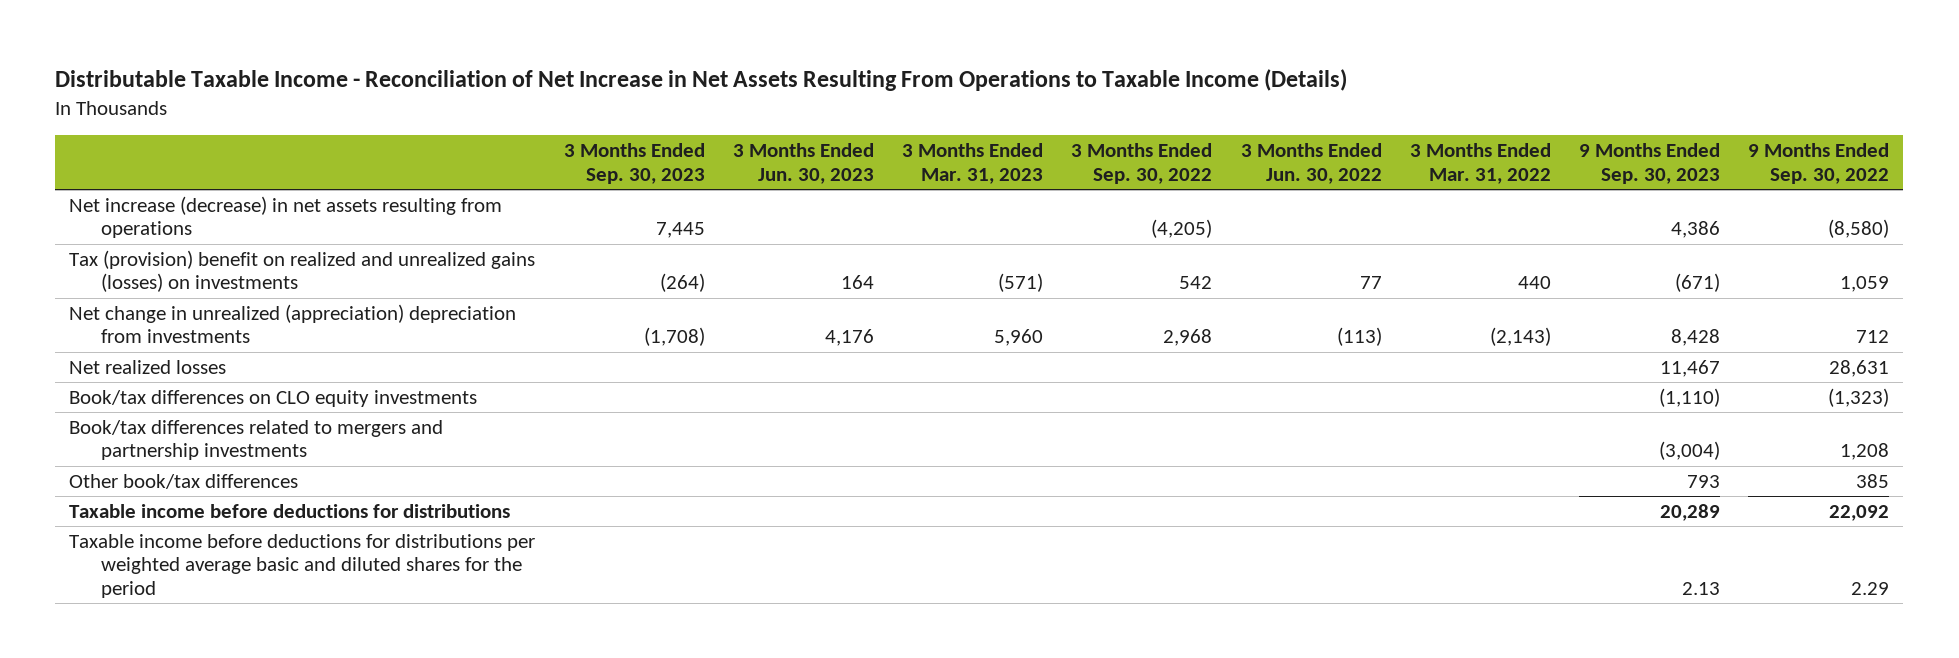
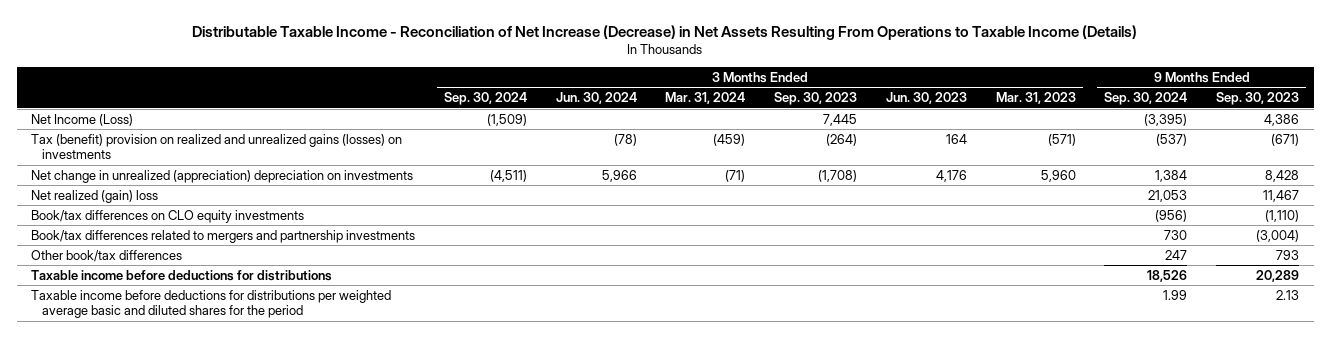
[55,69,1348,92] Distributable Taxable Income - Reconciliation of Net Increase in Net Assets Resulting From Operations to Taxable Income (Details) -> [192,24,1138,40] Distributable Taxable Income - Reconciliation of Net Increase (Decrease) in Net Assets Resulting From Operations to Taxable Income (Details)
[1071,143,1213,184] 3 Months Ended Sep. 30, 2022 -> none
[1240,143,1382,184] 3 Months Ended Jun. 30, 2022 -> none
[1409,143,1551,184] 3 Months Ended Mar. 31, 2022 -> none
[1748,143,1890,184] 9 Months Ended Sep. 30, 2022 -> none
none -> [443,92,527,106] Sep. 30, 2024
none -> [555,92,637,105] Jun. 30, 2024
none -> [665,92,746,105] Mar. 31, 2024
none -> [1104,92,1188,106] Sep. 30, 2024
[69,195,503,239] Net increase (decrease) in net assets resulting from operations -> [31,113,134,126] Net Income (Loss)
[69,249,536,293] Tax (provision) benefit on realized and unrealized gains (losses) on investments -> [31,133,403,160] Tax (benefit) provision on realized and unrealized gains (losses) on investments
[69,303,517,344] Net change in unrealized (appreciation) depreciation from investments -> [31,169,414,183] Net change in unrealized (appreciation) depreciation on investments
[69,359,227,374] Net realized losses -> [31,189,159,203] Net realized (gain) loss

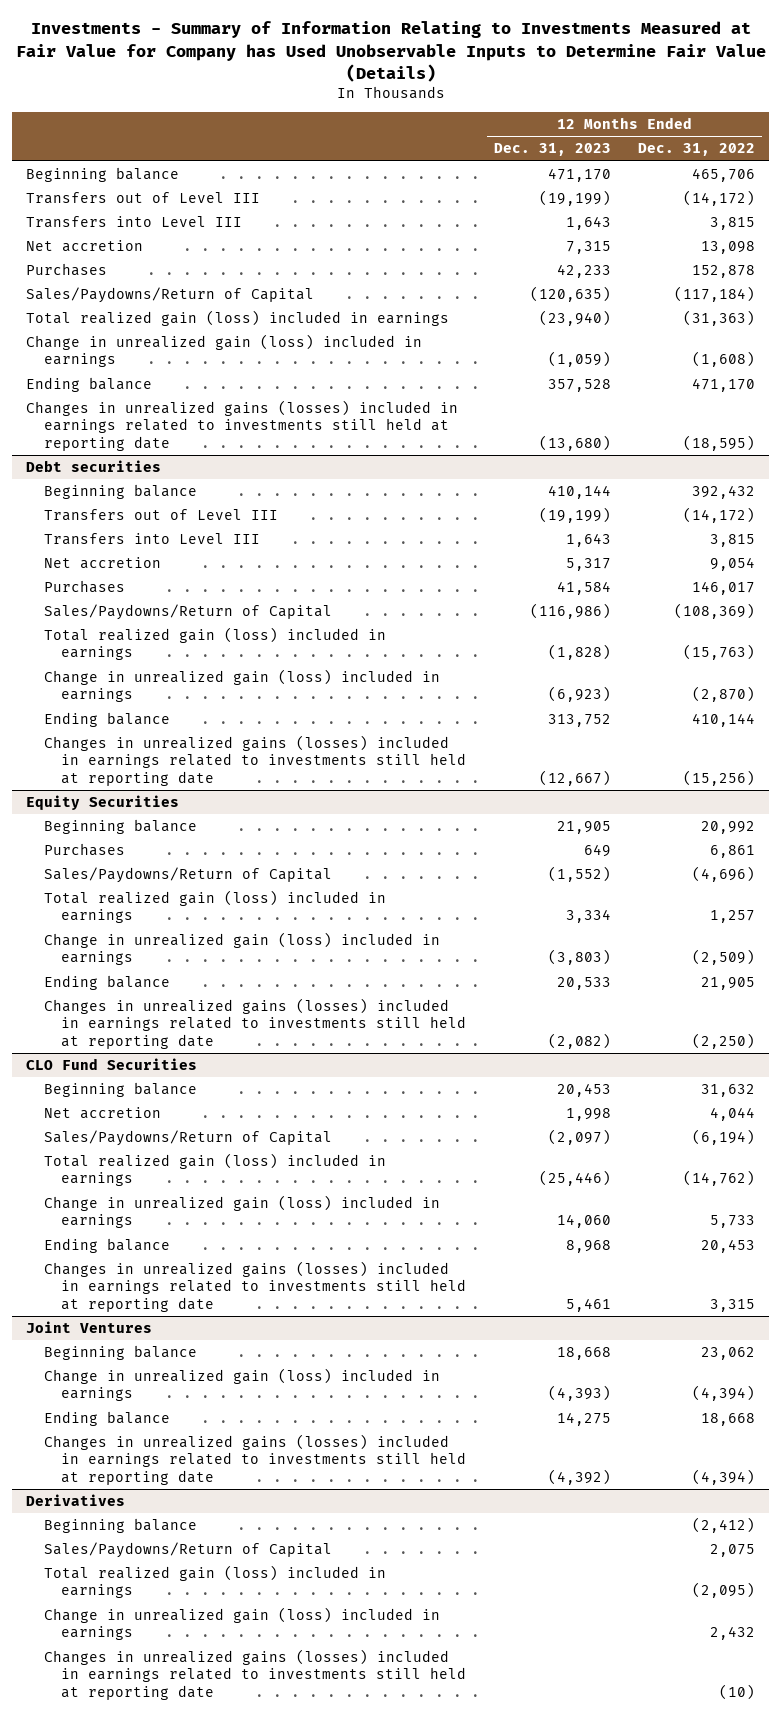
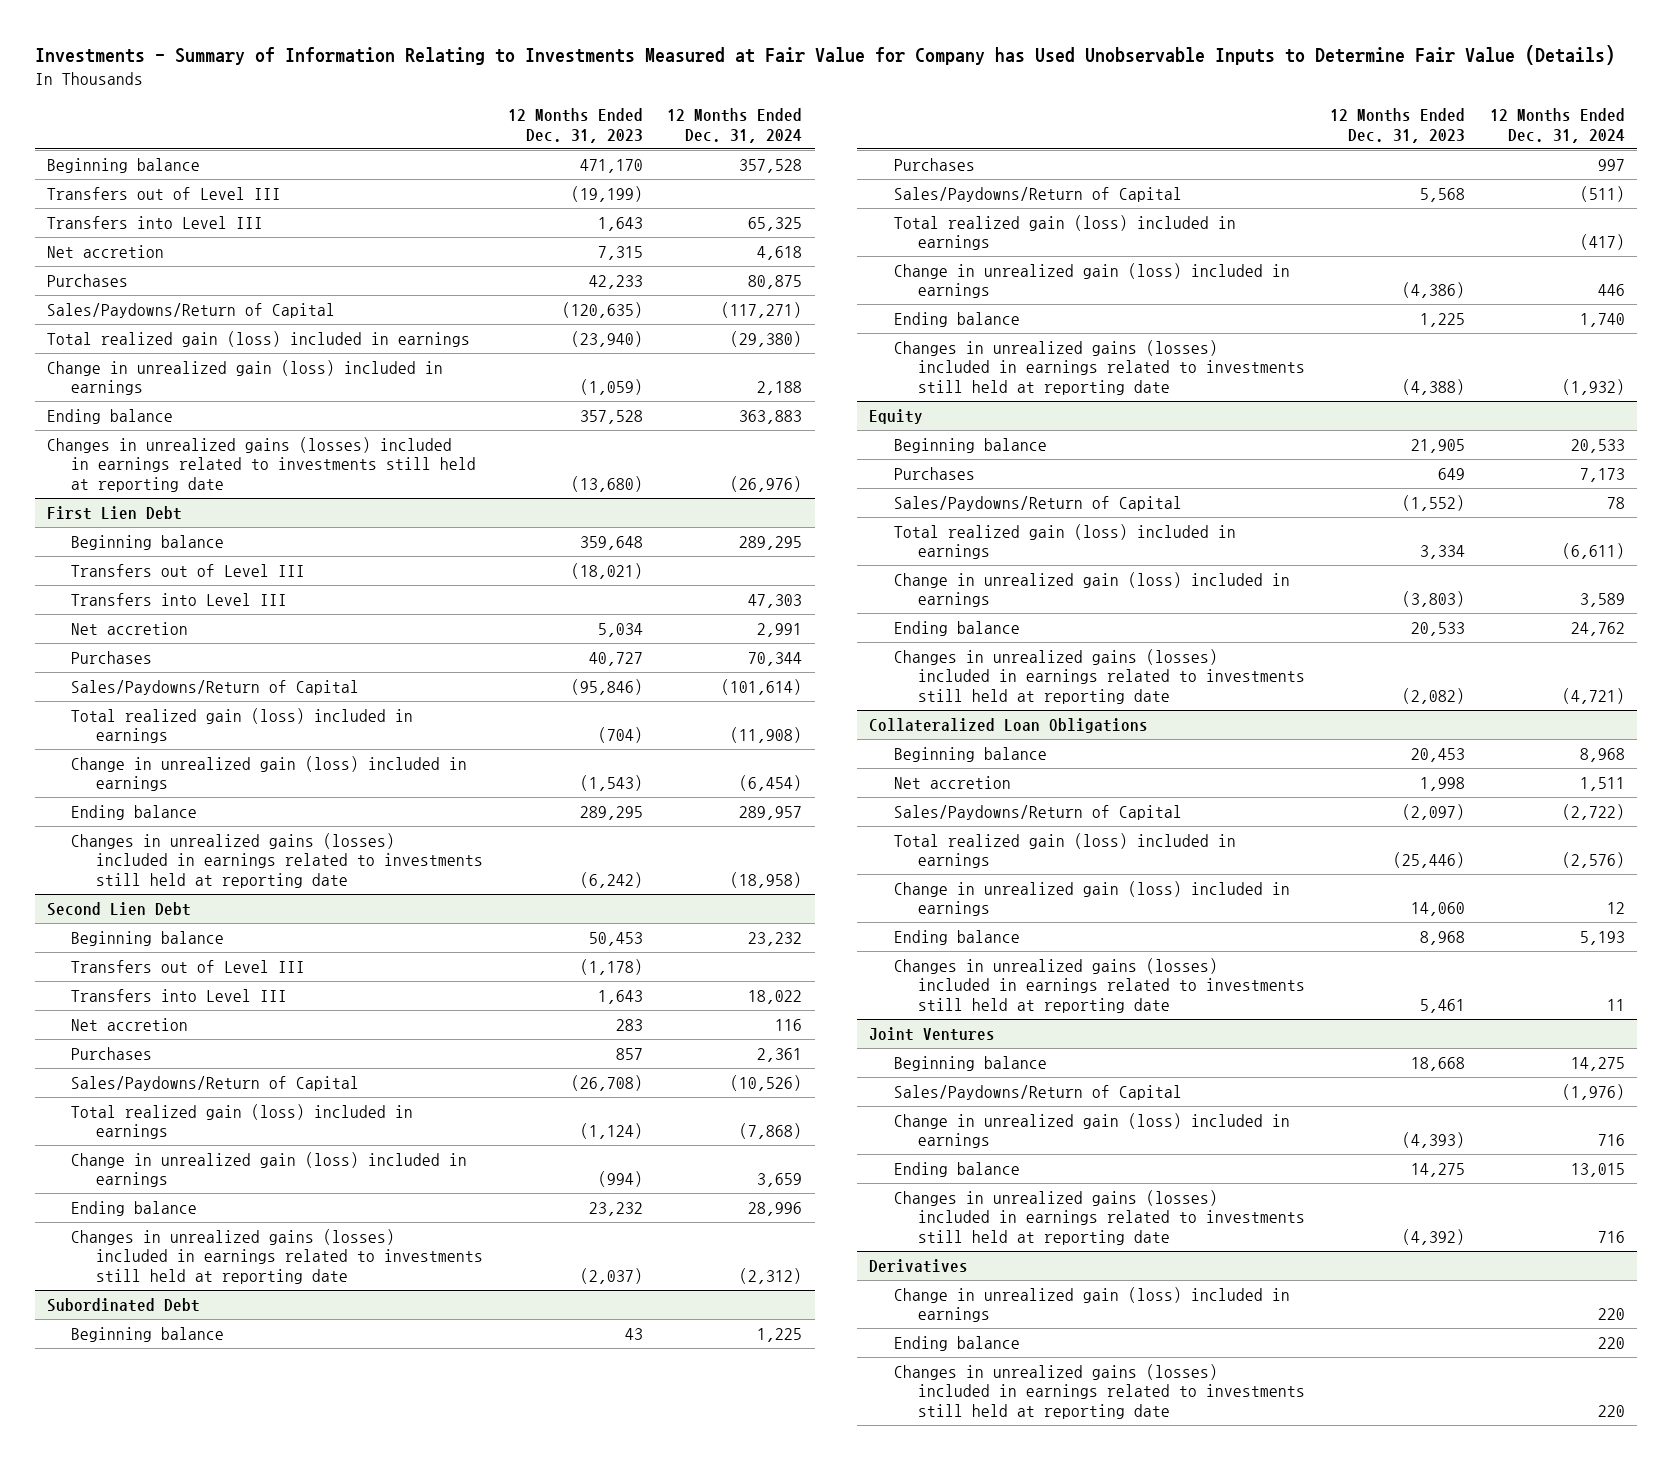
[638,143,756,157] Dec. 31, 2022 -> none
none -> [667,108,803,144] 12 Months Ended Dec. 31, 2024
[26,460,162,473] Debt securities -> none
none -> [47,505,183,520] First Lien Debt
[547,485,611,500] 410,144 -> [579,535,643,550] 359,648
[538,507,611,524] (19,199) -> [570,562,643,579] (18,021)
none -> [71,592,288,606] Transfers into Level III
none -> [71,621,189,635] Net accretion
none -> [71,650,153,664] Purchases
none -> [71,679,360,695] Sales/Paydowns/Return of Capital
none -> [71,707,414,744] Total realized gain (loss) included in earnings
none -> [71,755,468,792] Change in unrealized gain (loss) included in earnings
none -> [71,804,198,820] Ending balance
none -> [71,832,483,889] Changes in unrealized gains (losses) included in earnings related to investments still held at reporting date
none -> [47,901,192,916] Second Lien Debt
none -> [71,930,225,946] Beginning balance
none -> [71,959,306,973] Transfers out of Level III
[565,558,611,572] 5,317 -> [615,1018,643,1031] 283
[556,581,611,596] 41,584 -> [615,1047,643,1060] 857
[529,603,611,620] (116,986) -> [570,1074,643,1091] (26,708)
[547,644,611,661] (1,828) -> [579,1123,643,1140] (1,124)
[547,686,611,703] (6,923) -> [597,1171,643,1188] (994)
[547,714,611,728] 313,752 -> [588,1201,643,1216] 23,232
[538,769,611,786] (12,667) -> [579,1268,643,1285] (2,037)
none -> [47,1297,201,1312] Subordinated Debt
none -> [71,1326,225,1342] Beginning balance
none -> [893,157,975,171] Purchases
none -> [893,186,1182,202] Sales/Paydowns/Return of Capital
none -> [893,214,1236,251] Total realized gain (loss) included in earnings
none -> [893,262,1290,299] Change in unrealized gain (loss) included in earnings
none -> [893,311,1020,327] Ending balance
none -> [893,339,1306,396] Changes in unrealized gains (losses) included in earnings related to investments still held at reporting date
[26,795,180,811] Equity Securities -> [869,408,924,424] Equity
[26,1058,198,1071] CLO Fund Securities -> none
none -> [869,717,1149,733] Collateralized Loan Obligations
none -> [893,1084,1182,1100] Sales/Paydowns/Return of Capital
[43,1518,197,1534] Beginning balance -> none
[43,1542,332,1559] Sales/Paydowns/Return of Capital -> none
[43,1565,386,1599] Total realized gain (loss) included in earnings -> none
none -> [893,1335,1020,1351] Ending balance

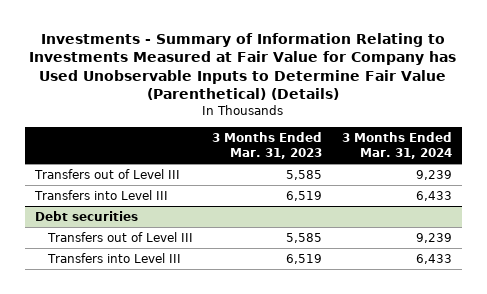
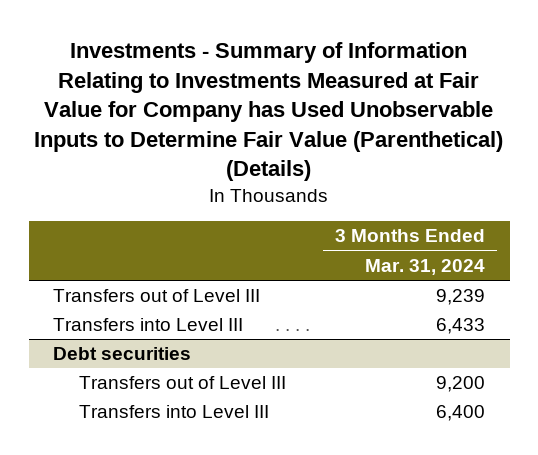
[212,132,323,159] 3 Months Ended Mar. 31, 2023 -> none
[415,233,452,244] 9,239 -> [436,376,486,393] 9,200
[415,254,452,265] 6,433 -> [436,405,486,422] 6,400

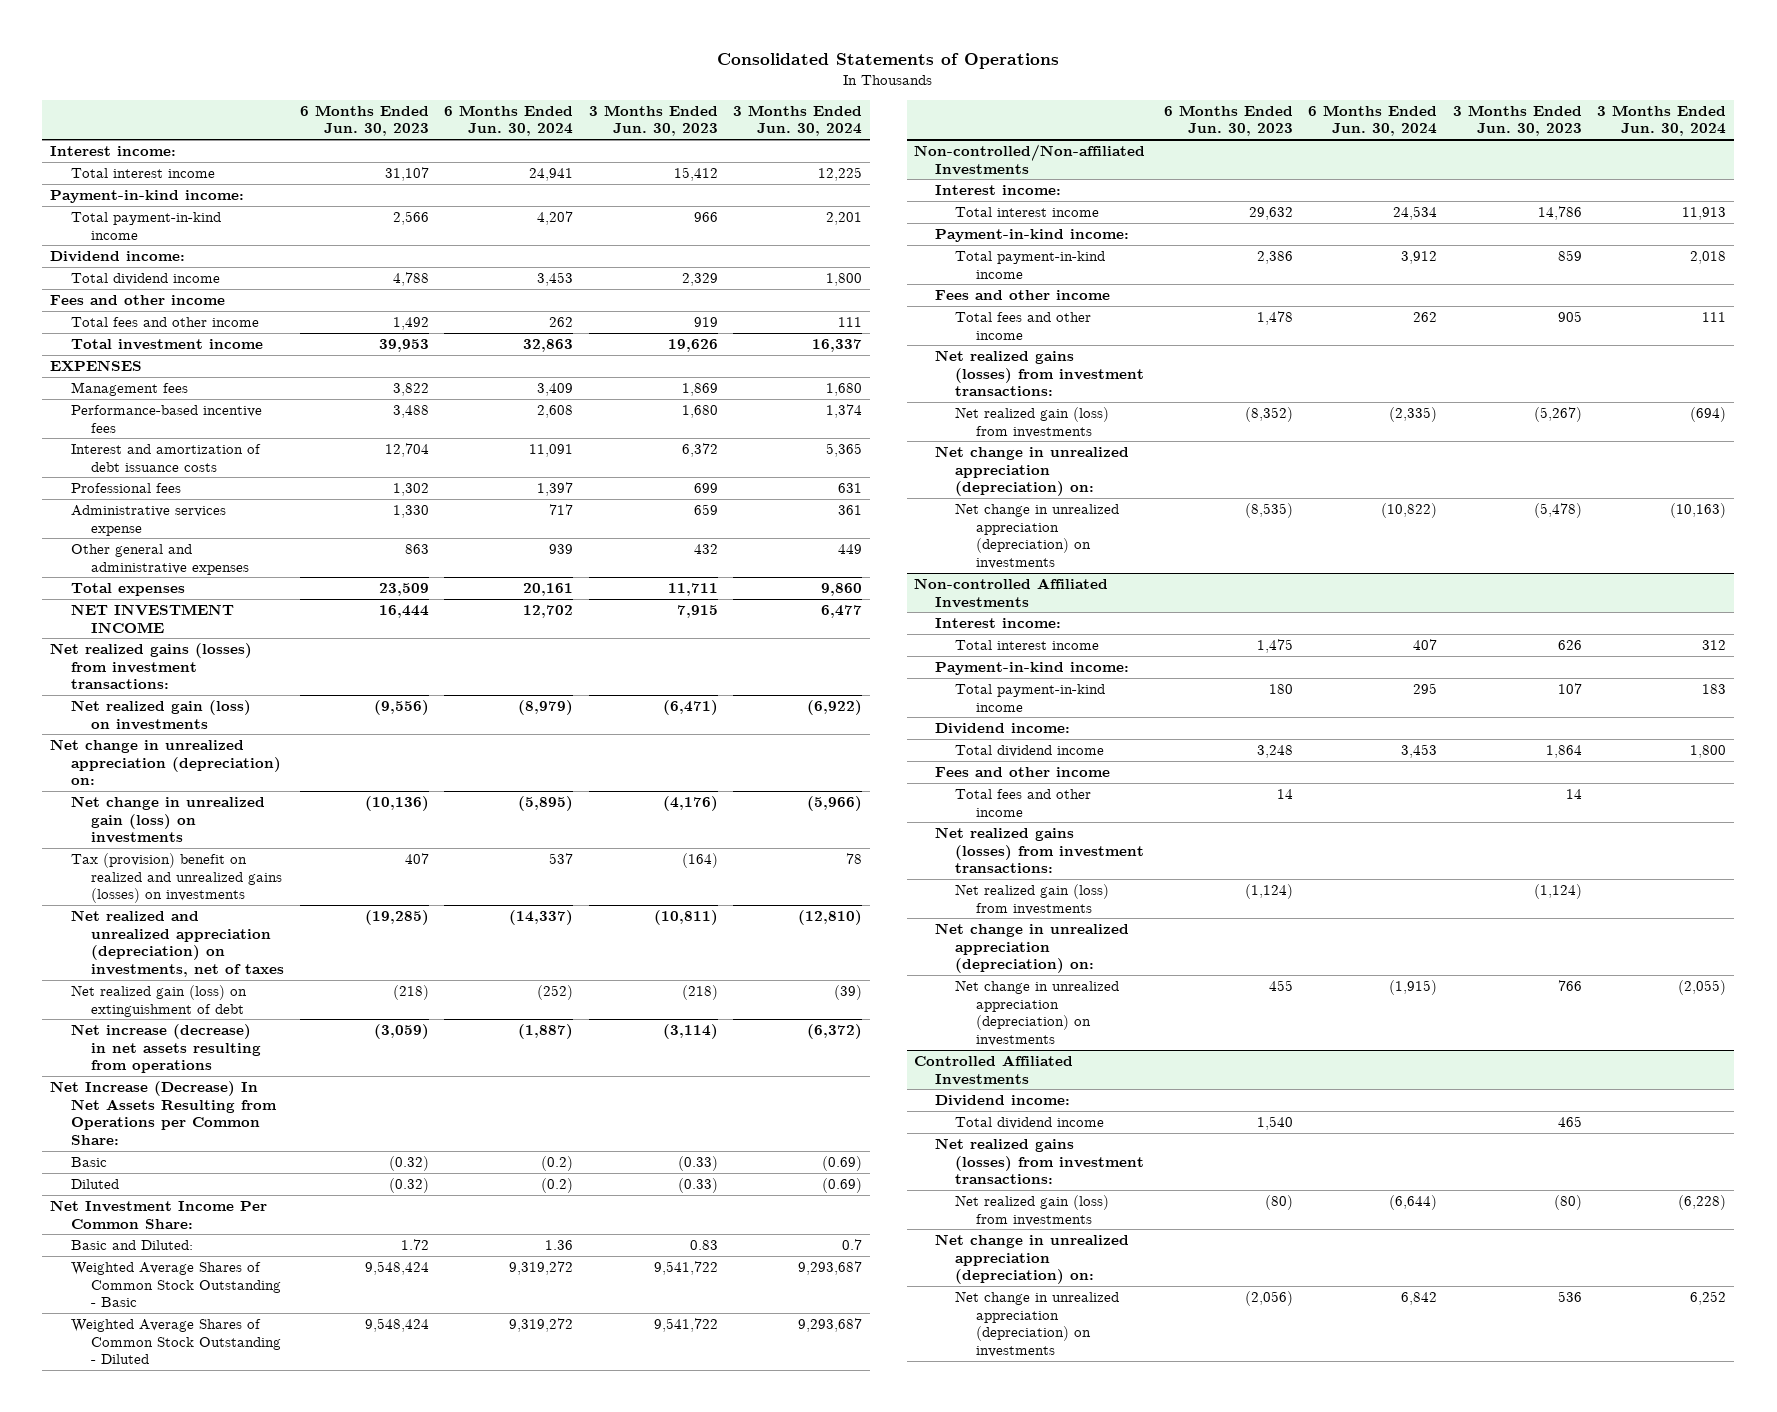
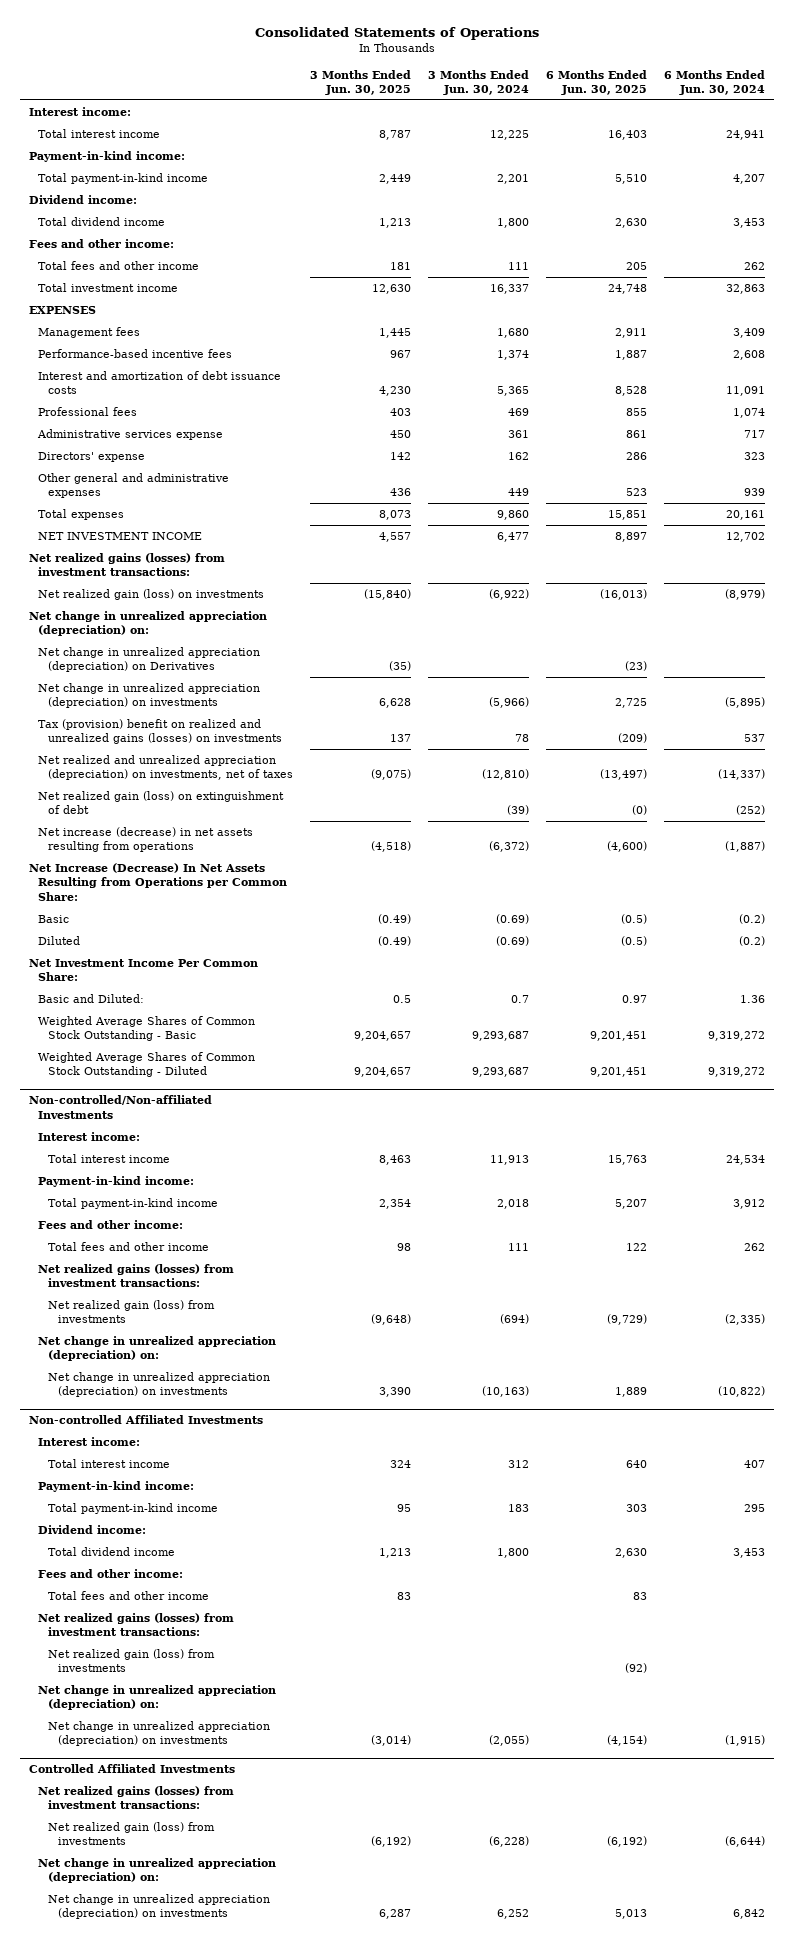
[299,104,429,137] 6 Months Ended Jun. 30, 2023 -> none
[588,104,718,137] 3 Months Ended Jun. 30, 2023 -> none
none -> [310,69,412,95] 3 Months Ended Jun. 30, 2025
none -> [546,69,648,95] 6 Months Ended Jun. 30, 2025
[50,294,226,305] Fees and other income -> [28,239,174,249] Fees and other income:
[537,481,574,496] 1,397 -> [733,408,766,419] 1,074
[838,482,863,493] 631 -> [508,408,530,417] 469
none -> [38,452,146,463] Directors' expense
none -> [38,647,261,673] Net change in unrealized appreciation (depreciation) on Derivatives
[70,795,265,844] Net change in unrealized gain (loss) on investments -> [38,683,261,709] Net change in unrealized appreciation (depreciation) on investments
[934,289,1110,300] Fees and other income -> [38,1220,184,1230] Fees and other income:
[934,766,1110,777] Fees and other income -> [38,1569,184,1579] Fees and other income:
[934,1094,1070,1106] Dividend income: -> none
[955,1116,1105,1129] Total dividend income -> none

